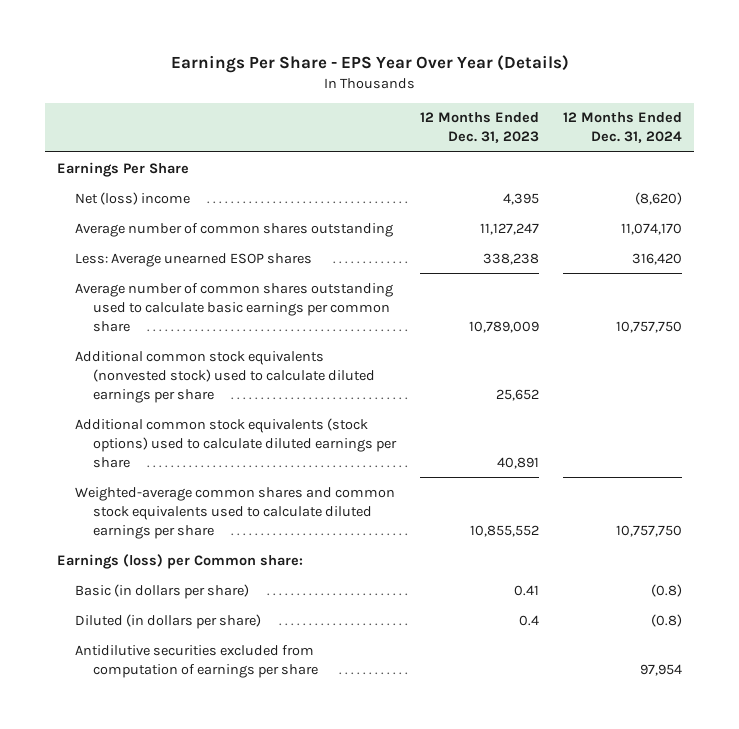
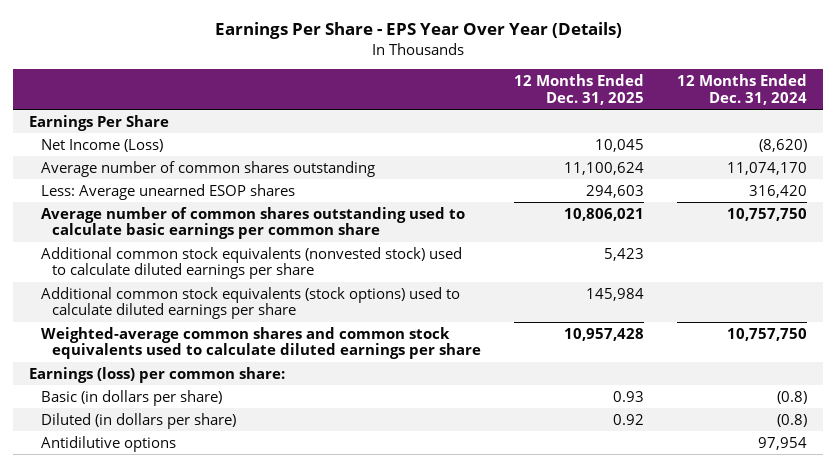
[420,112,540,144] 12 Months Ended Dec. 31, 2023 -> none
none -> [514,74,645,105] 12 Months Ended Dec. 31, 2025
[75,191,191,205] Net (loss) income -> [40,138,163,152] Net Income (Loss)
[57,553,304,569] Earnings (loss) per Common share: -> [29,366,286,383] Earnings (loss) per common share:
[75,644,319,678] Antidilutive securities excluded from computation of earnings per share -> [40,435,176,452] Antidilutive options

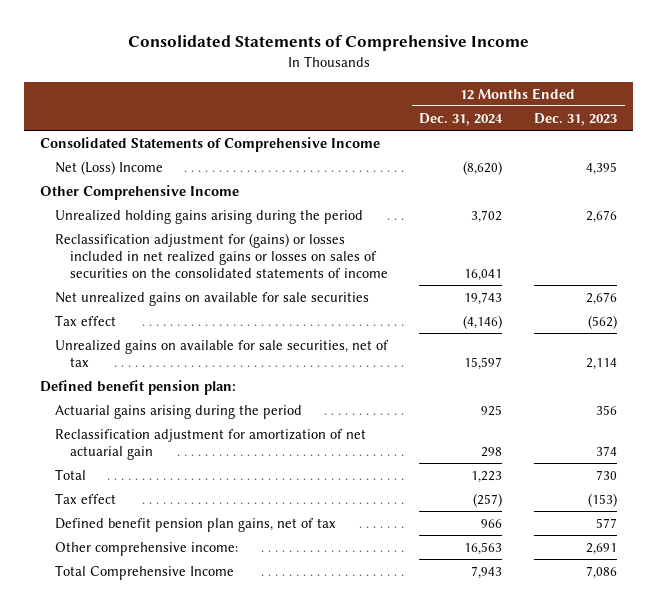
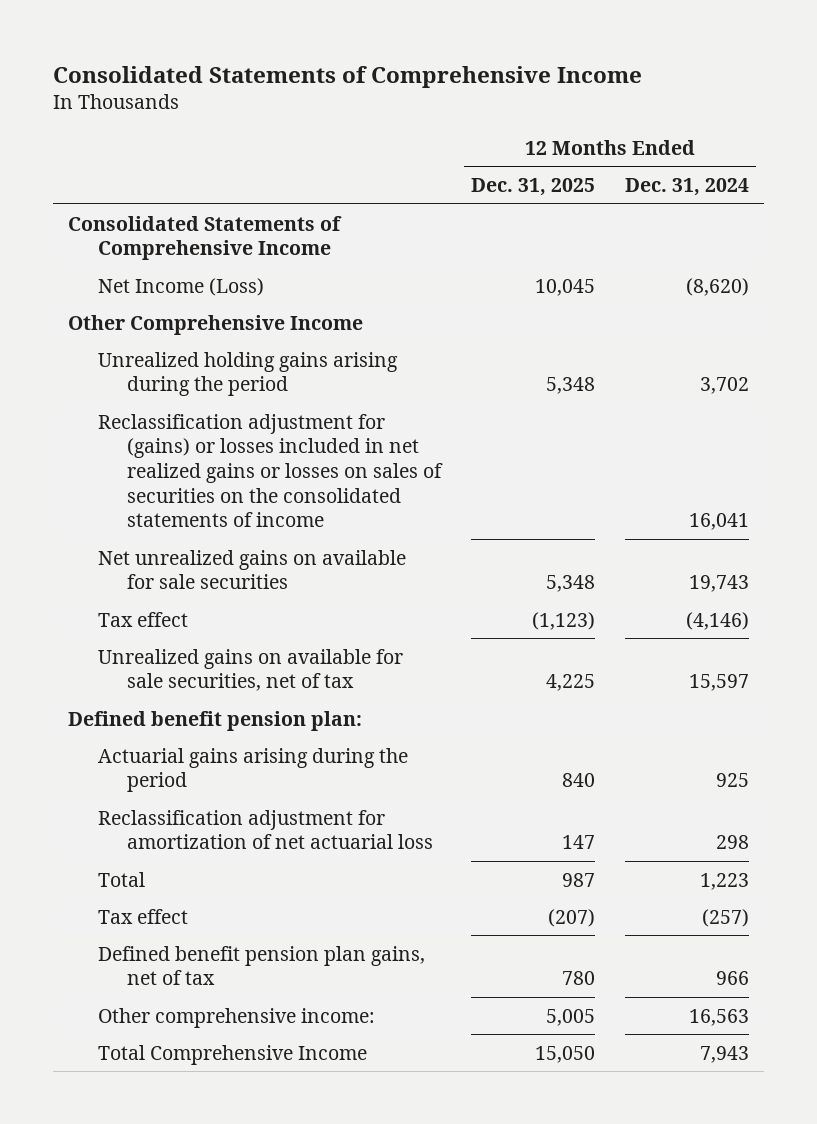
[534,112,618,126] Dec. 31, 2023 -> none
none -> [471,178,596,197] Dec. 31, 2025
[54,160,163,175] Net (Loss) Income -> [97,277,264,296] Net Income (Loss)
[54,428,366,460] Reclassification adjustment for amortization of net actuarial gain -> [97,809,434,850] Reclassification adjustment for amortization of net actuarial loss

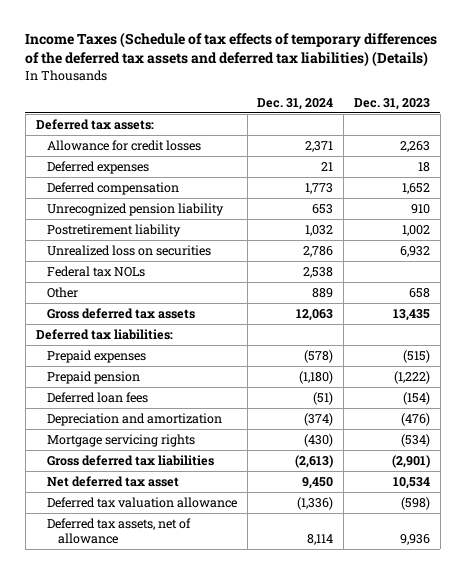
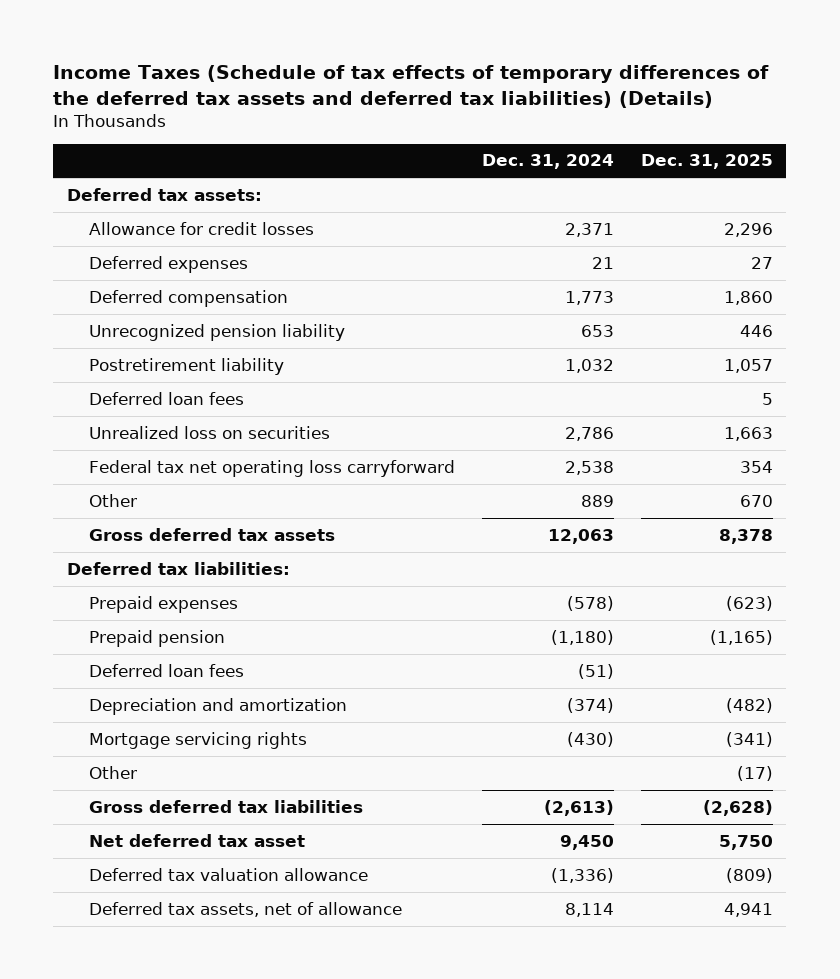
[353,97,430,110] Dec. 31, 2023 -> none
none -> [640,154,773,170] Dec. 31, 2025
none -> [89,391,245,405] Deferred loan fees
[46,265,145,277] Federal tax NOLs -> [89,459,456,477] Federal tax net operating loss carryforward
none -> [89,765,138,779] Other

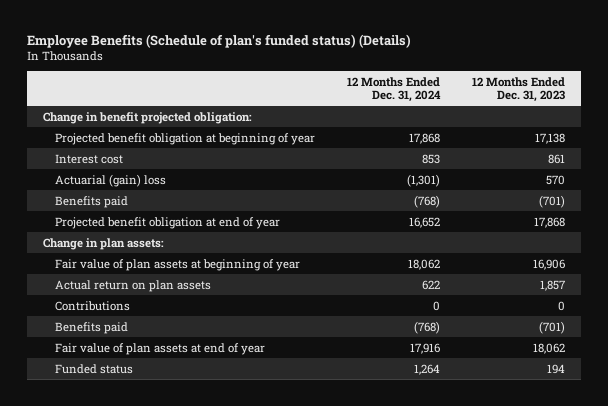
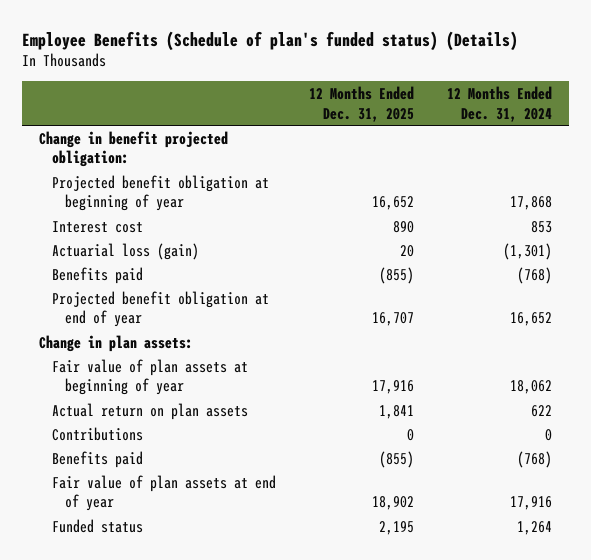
[471,76,565,102] 12 Months Ended Dec. 31, 2023 -> none
none -> [309,86,415,122] 12 Months Ended Dec. 31, 2025
[54,173,166,187] Actuarial (gain) loss -> [51,242,199,260] Actuarial loss (gain)

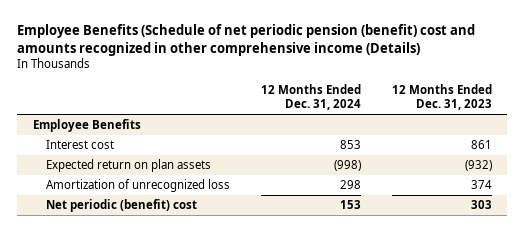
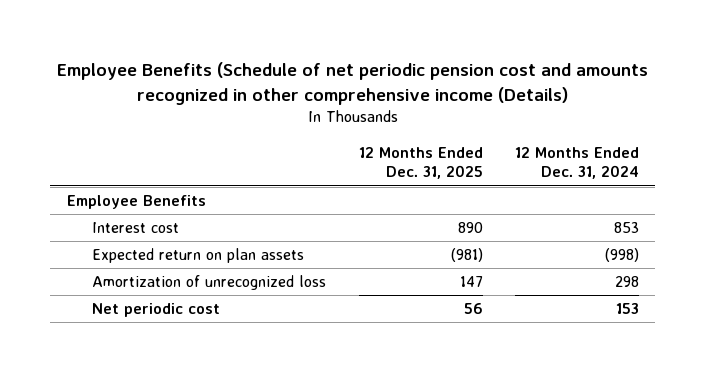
[17,24,476,56] Employee Benefits (Schedule of net periodic pension (benefit) cost and amounts recognized in other comprehensive income (Details) -> [56,61,648,105] Employee Benefits (Schedule of net periodic pension cost and amounts recognized in other comprehensive income (Details)
[391,83,492,111] 12 Months Ended Dec. 31, 2023 -> none
none -> [358,146,483,180] 12 Months Ended Dec. 31, 2025
[45,199,197,213] Net periodic (benefit) cost -> [92,303,221,318] Net periodic cost

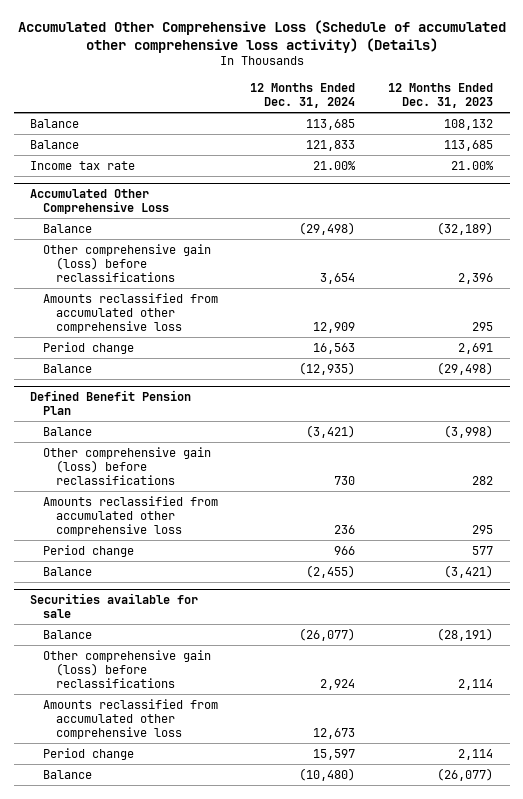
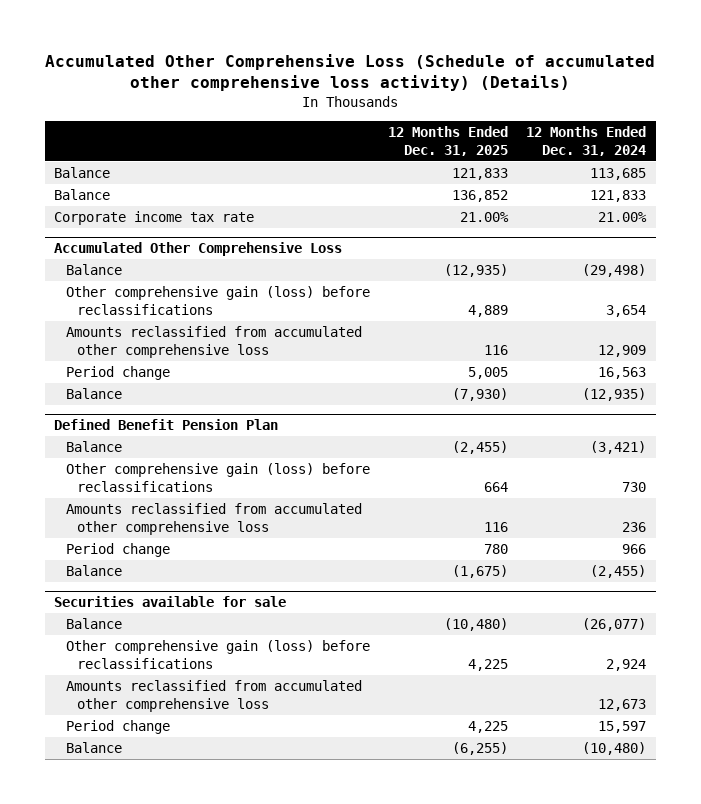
[388,82,494,108] 12 Months Ended Dec. 31, 2023 -> none
none -> [387,126,508,157] 12 Months Ended Dec. 31, 2025
[29,160,135,170] Income tax rate -> [54,211,255,226] Corporate income tax rate

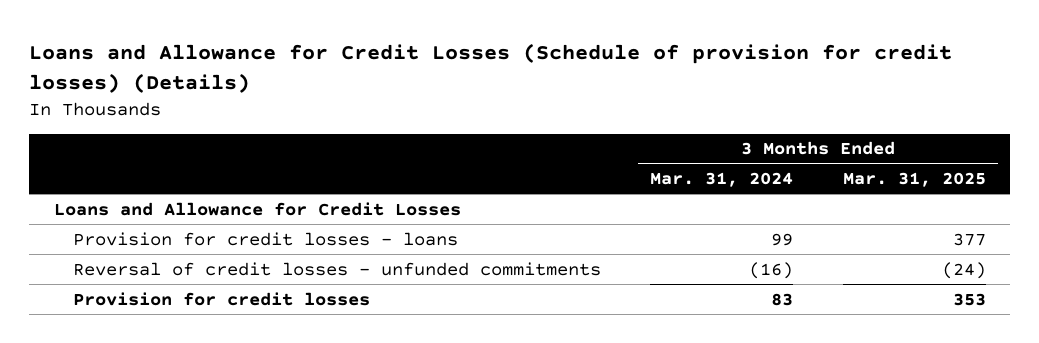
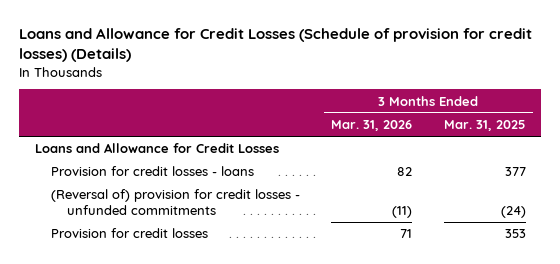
[650,172,794,188] Mar. 31, 2024 -> none
none -> [331,119,413,131] Mar. 31, 2026
[72,261,601,276] Reversal of credit losses - unfunded commitments -> [51,189,301,215] (Reversal of) provision for credit losses - unfunded commitments

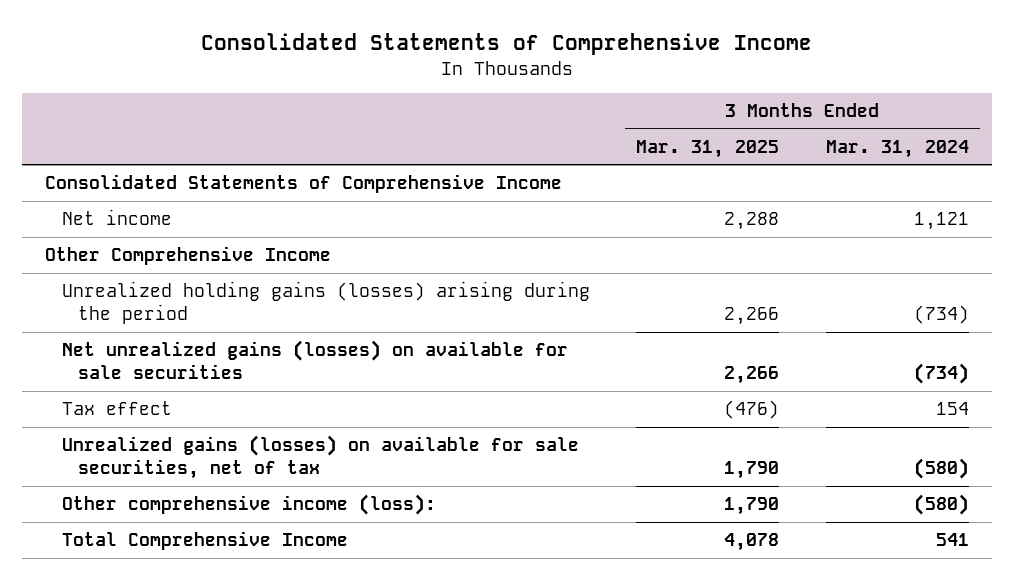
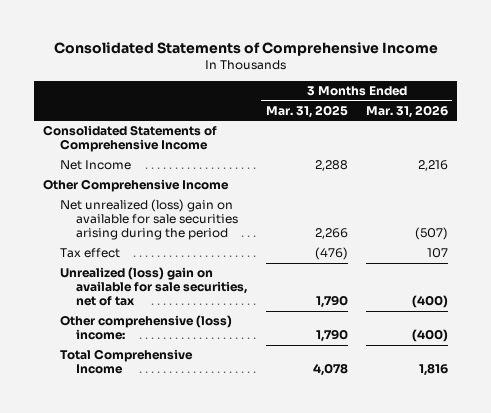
[825,139,969,158] Mar. 31, 2024 -> none
none -> [365,104,448,118] Mar. 31, 2026
[61,209,172,226] Net income -> [59,160,131,171] Net Income
[61,281,590,325] Unrealized holding gains (losses) arising during the period -> none
[61,340,568,380] Net unrealized gains (losses) on available for sale securities -> [59,199,239,241] Net unrealized (loss) gain on available for sale securities arising during the period
[61,435,579,480] Unrealized gains (losses) on available for sale securities, net of tax -> [59,267,248,307] Unrealized (loss) gain on available for sale securities, net of tax
[61,494,436,516] Other comprehensive income (loss): -> [59,315,232,341] Other comprehensive (loss) income:

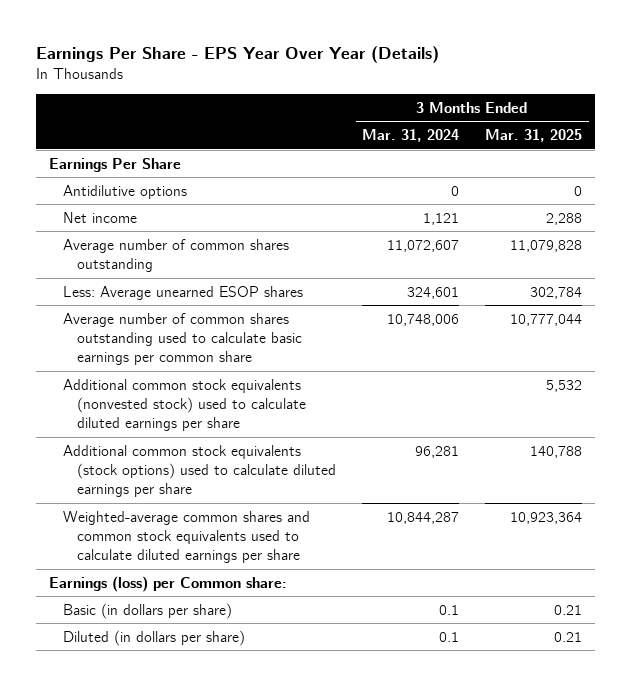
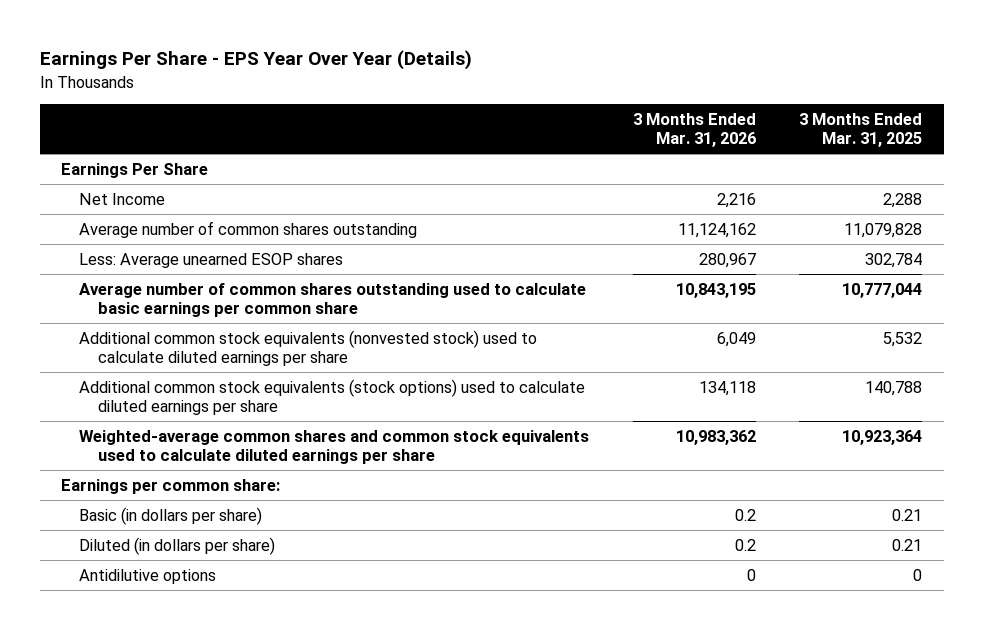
[362,129,460,143] Mar. 31, 2024 -> none
none -> [632,113,756,148] 3 Months Ended Mar. 31, 2026
[63,211,138,223] Net income -> [79,192,166,205] Net Income
[49,575,288,592] Earnings (loss) per Common share: -> [61,478,281,494] Earnings per common share:
[63,184,188,199] Antidilutive options -> [79,568,217,584] Antidilutive options

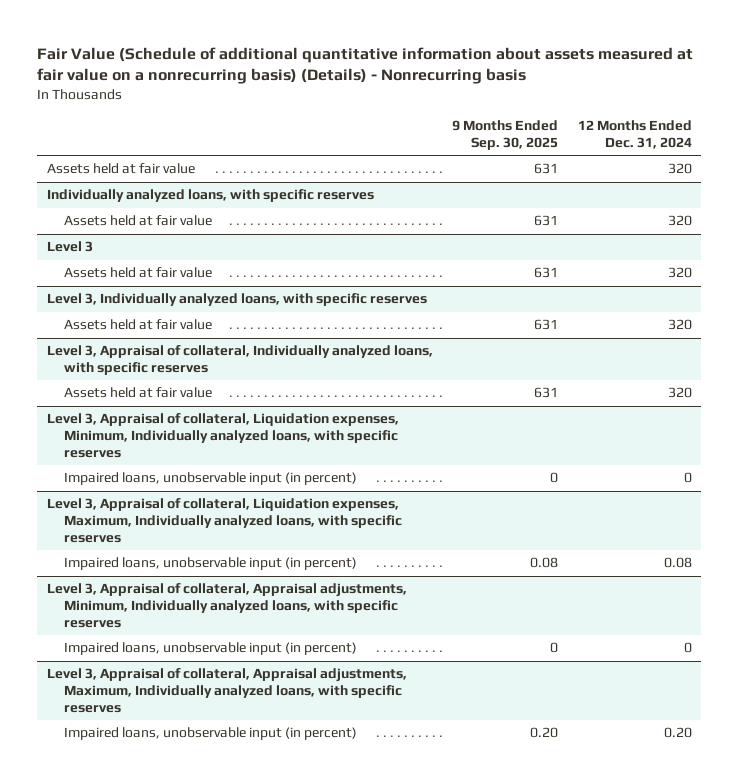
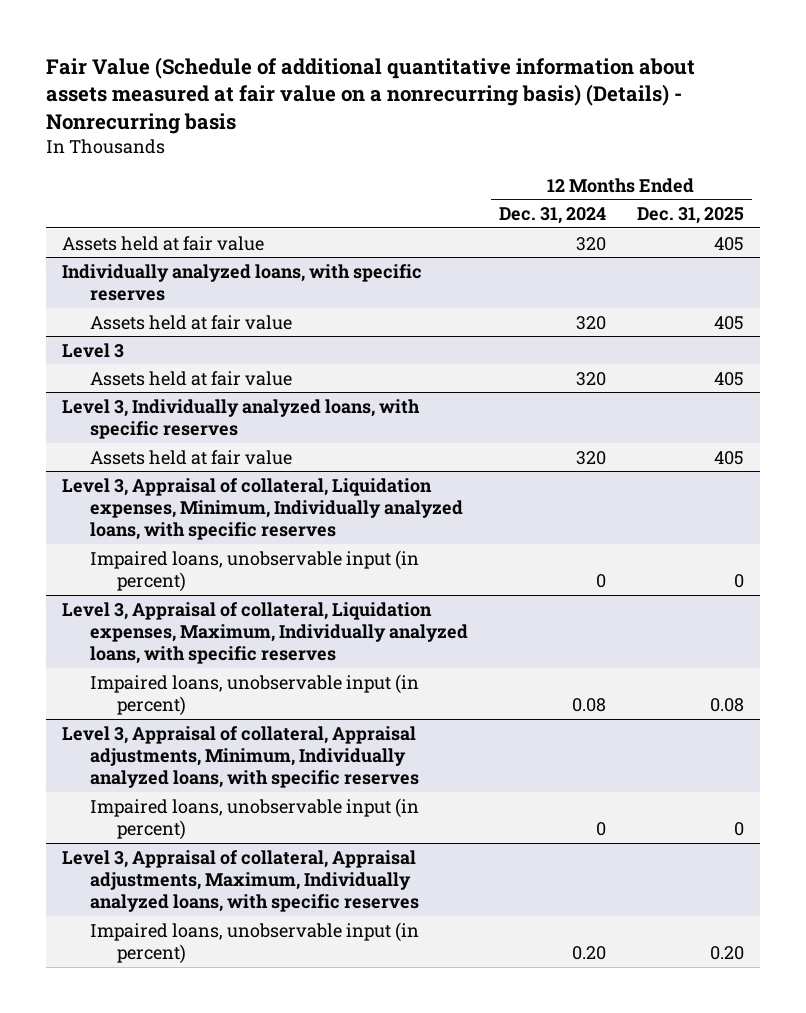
[452,119,559,150] 9 Months Ended Sep. 30, 2025 -> none
none -> [637,207,745,225] Dec. 31, 2025
[47,345,434,376] Level 3, Appraisal of collateral, Individually analyzed loans, with specific reserves -> none
[63,387,212,399] Assets held at fair value -> none

